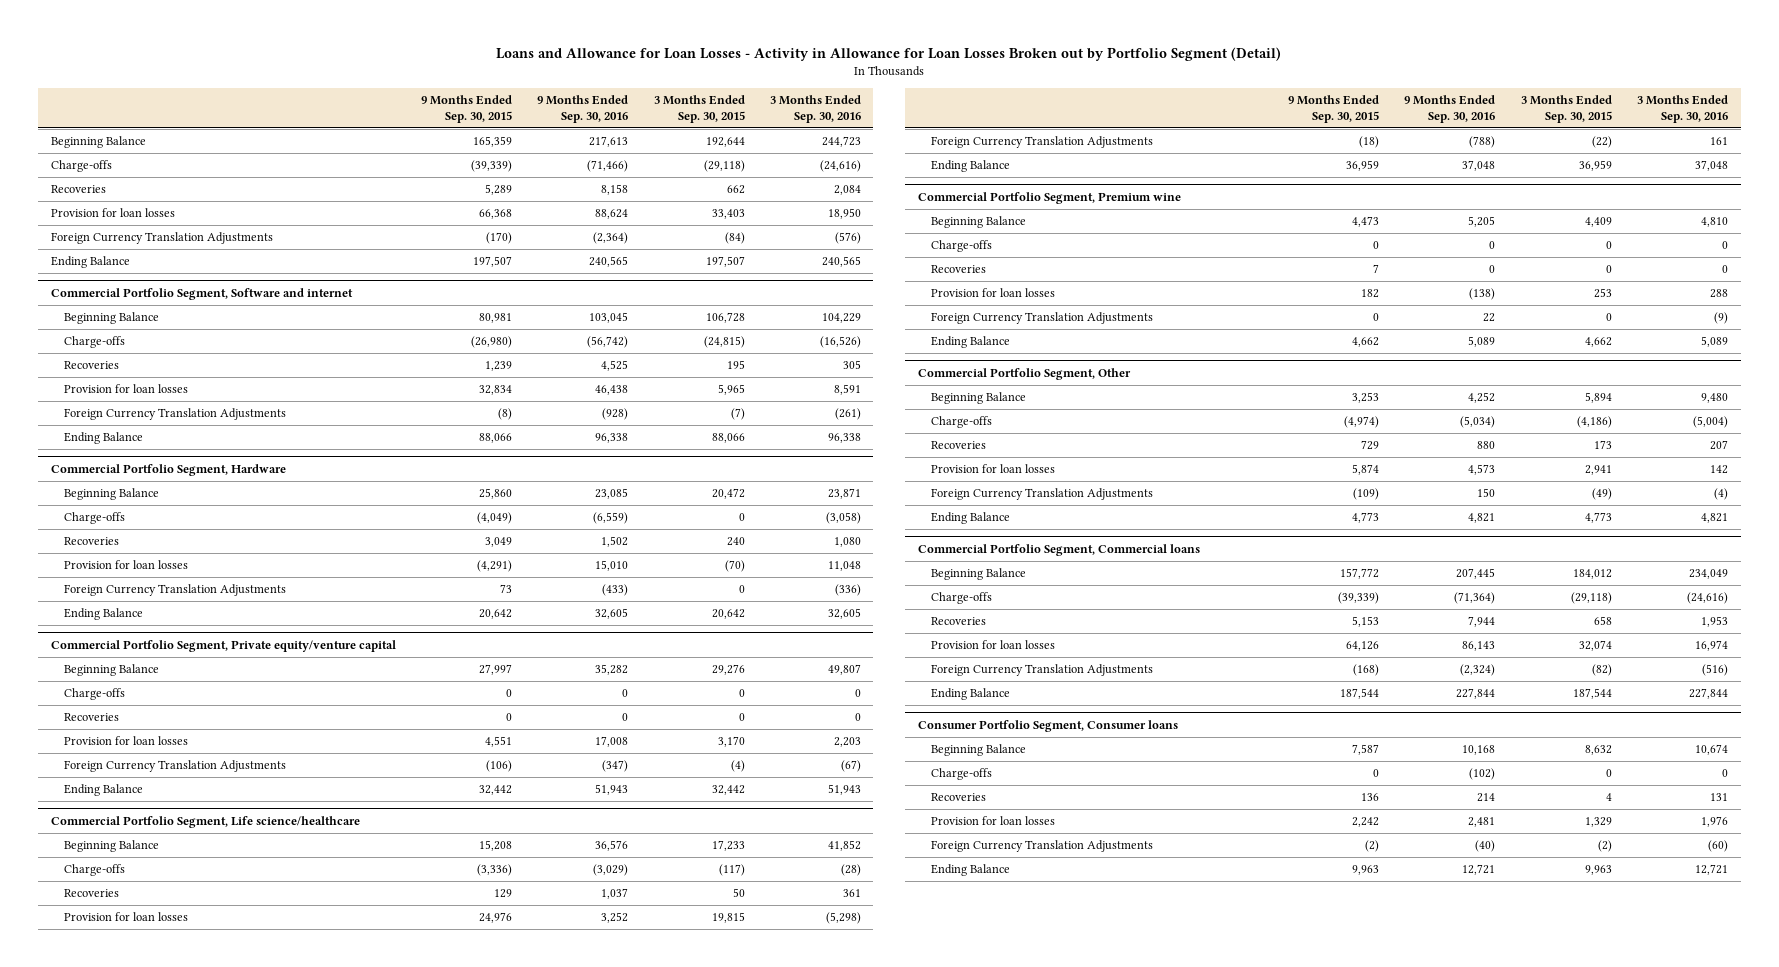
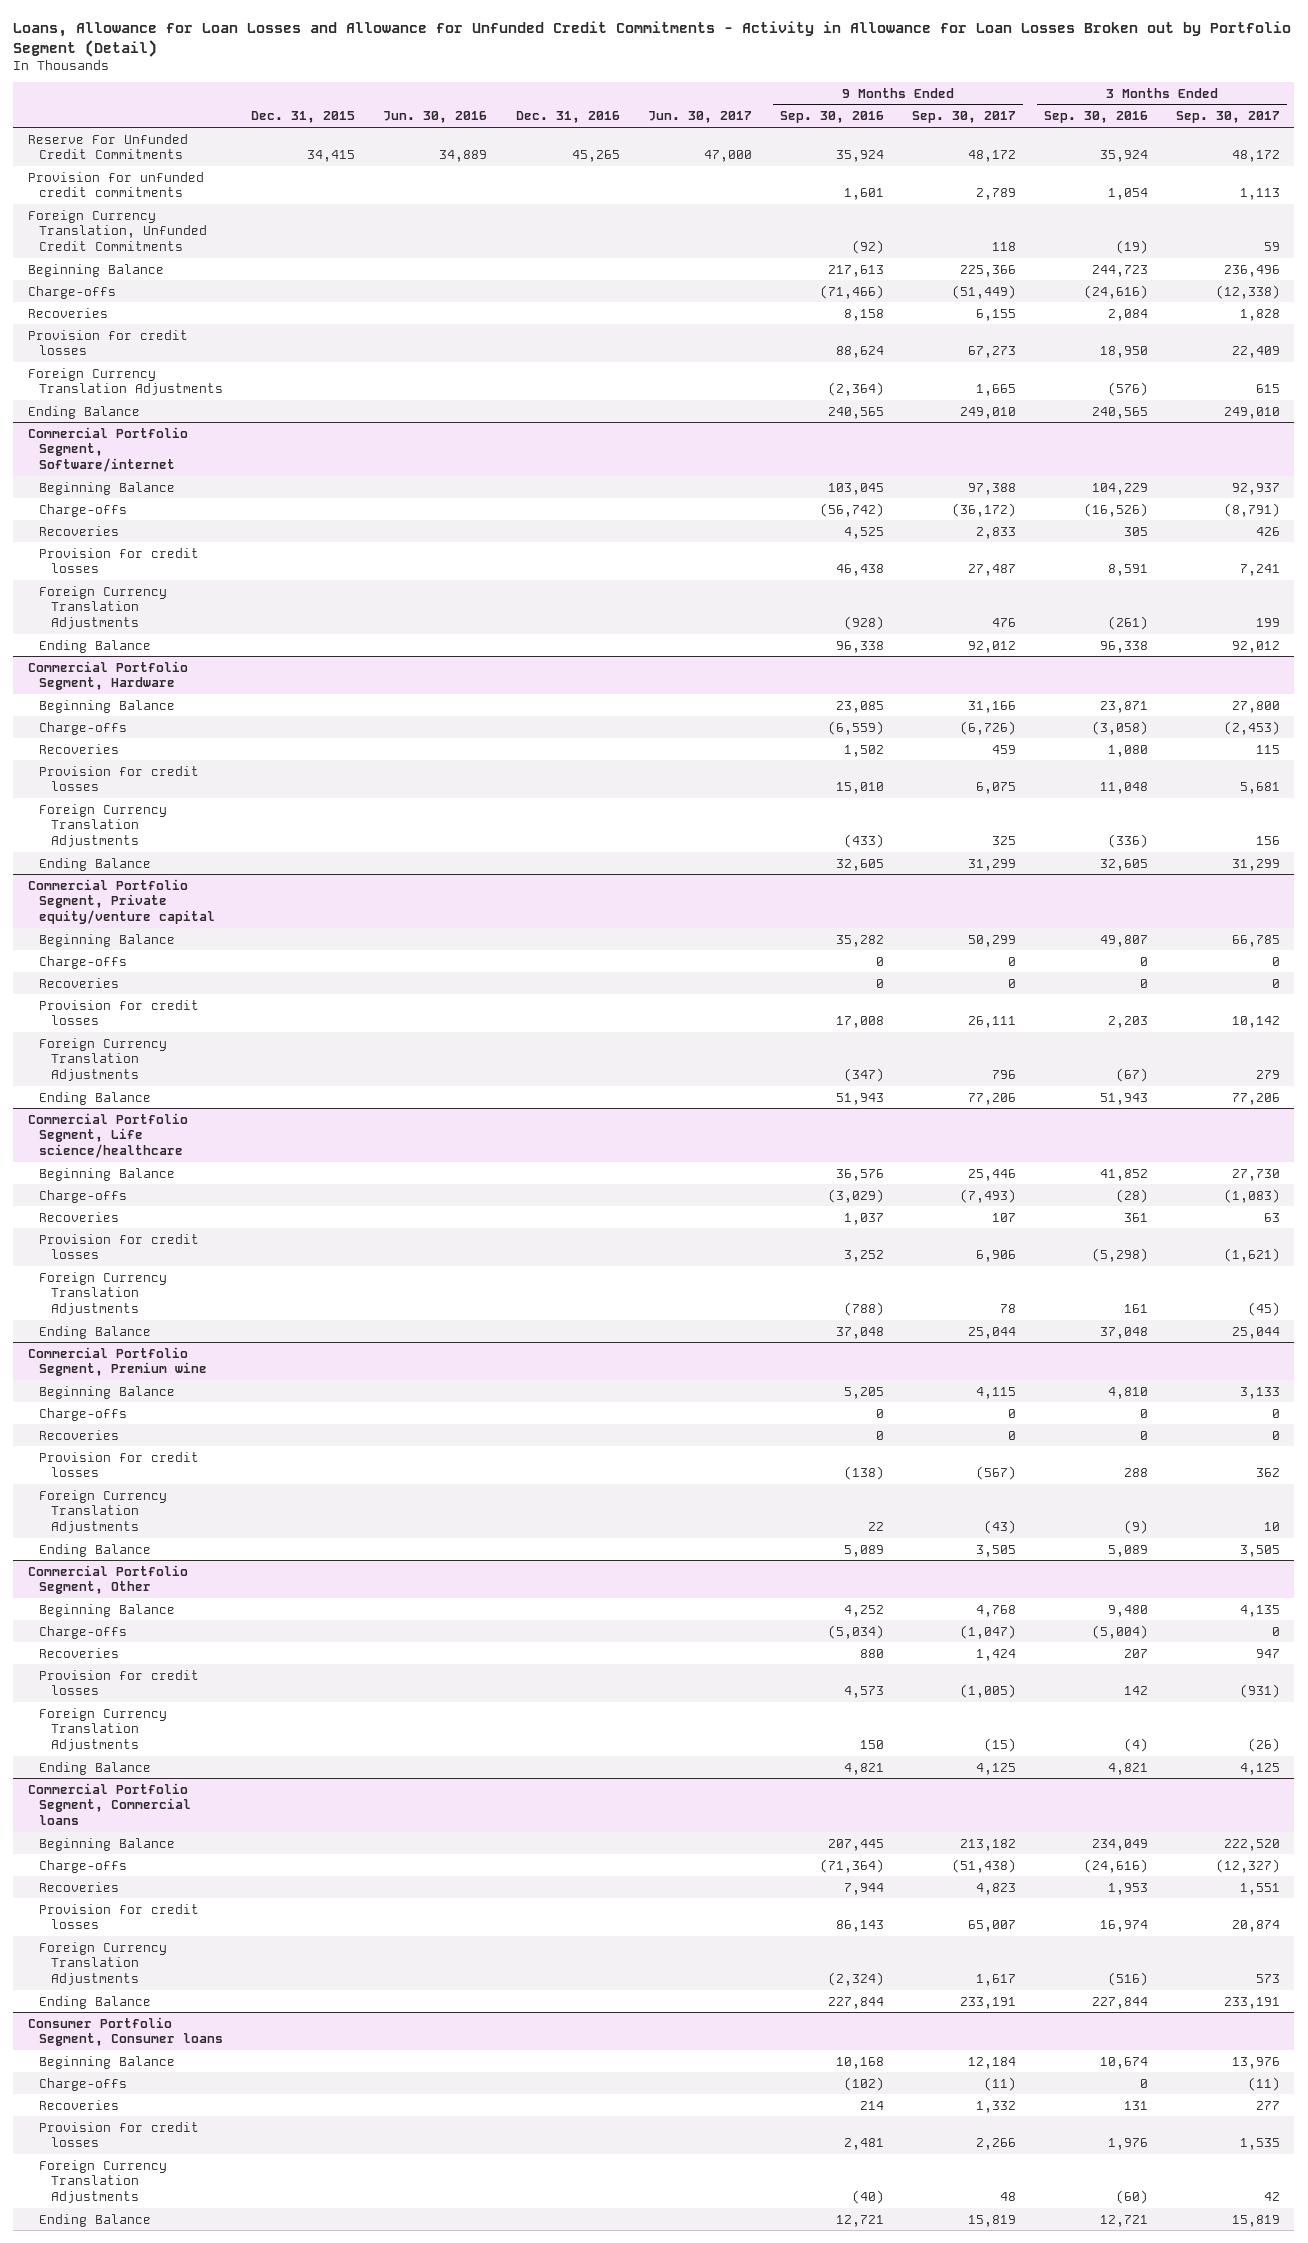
[496,46,1282,61] Loans and Allowance for Loan Losses - Activity in Allowance for Loan Losses Broken out by Portfolio Segment (Detail) -> [13,21,1292,57] Loans, Allowance for Loan Losses and Allowance for Unfunded Credit Commitments - Activity in Allowance for Loan Losses Broken out by Portfolio Segment (Detail)
[421,95,513,123] 9 Months Ended Sep. 30, 2015 -> none
[653,95,745,123] 3 Months Ended Sep. 30, 2015 -> none
none -> [251,111,356,124] Dec. 31, 2015
none -> [383,111,488,124] Jun. 30, 2016
none -> [515,111,620,124] Dec. 31, 2016
none -> [647,111,752,124] Jun. 30, 2017
none -> [911,111,1016,124] Sep. 30, 2017
none -> [1176,111,1281,124] Sep. 30, 2017
none -> [27,133,188,160] Reserve For Unfunded Credit Commitments
none -> [27,171,204,198] Provision for unfunded credit commitments
none -> [27,209,208,252] Foreign Currency Translation, Unfunded Credit Commitments
[50,208,175,218] Provision for loan losses -> [27,329,188,356] Provision for credit losses
[50,288,353,301] Commercial Portfolio Segment, Software and internet -> [27,426,188,473] Commercial Portfolio Segment, Software/internet
[64,384,189,394] Provision for loan losses -> [39,547,200,574] Provision for credit losses
[64,560,189,570] Provision for loan losses -> [39,765,200,792] Provision for credit losses
[64,736,189,746] Provision for loan losses -> [39,999,200,1026] Provision for credit losses
[64,912,189,922] Provision for loan losses -> [39,1233,200,1260] Provision for credit losses
[931,288,1056,298] Provision for loan losses -> [39,1451,200,1478] Provision for credit losses
[931,464,1056,474] Provision for loan losses -> [39,1669,200,1696] Provision for credit losses
[931,640,1056,650] Provision for loan losses -> [39,1903,200,1930] Provision for credit losses
[931,816,1056,826] Provision for loan losses -> [39,2121,200,2148] Provision for credit losses

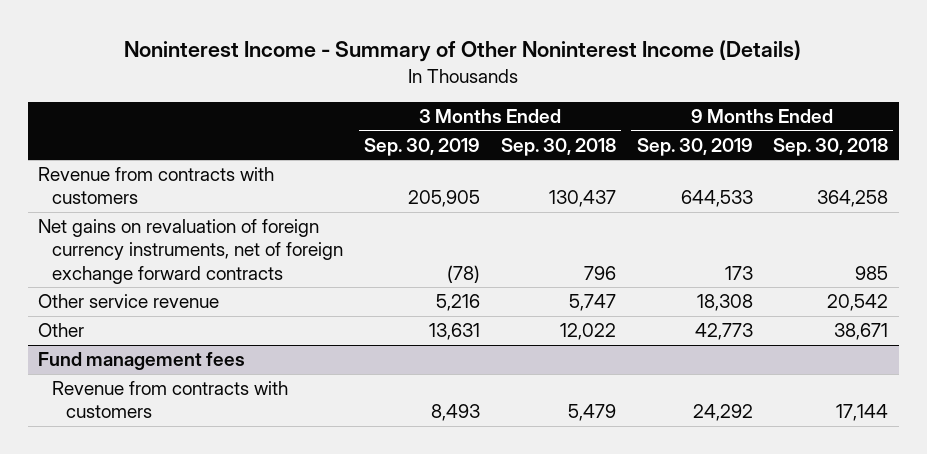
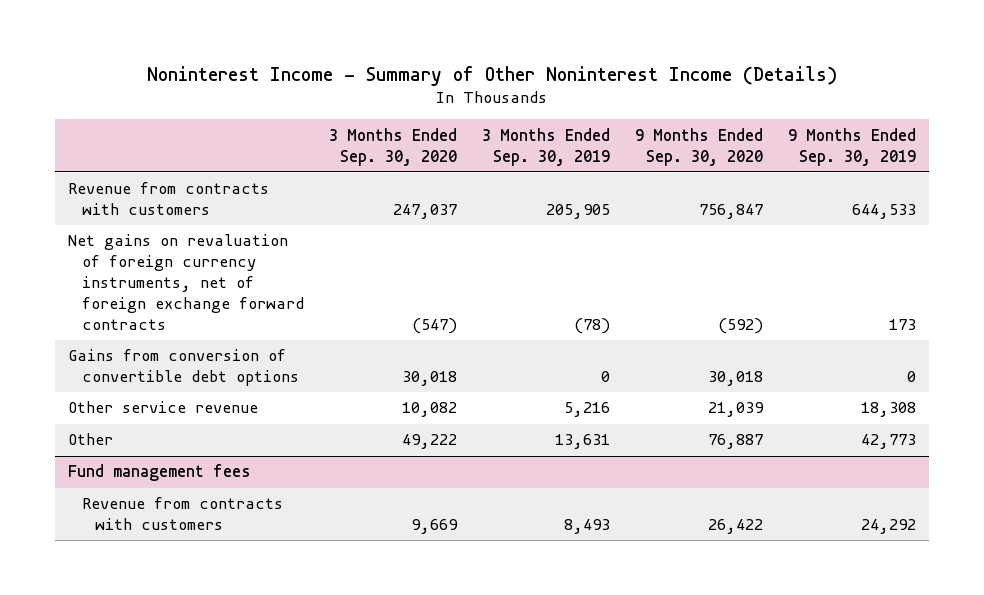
[500,137,616,156] Sep. 30, 2018 -> none
[773,137,889,156] Sep. 30, 2018 -> none
none -> [328,127,457,166] 3 Months Ended Sep. 30, 2020
none -> [634,127,763,166] 9 Months Ended Sep. 30, 2020
none -> [68,349,299,387] Gains from conversion of convertible debt options

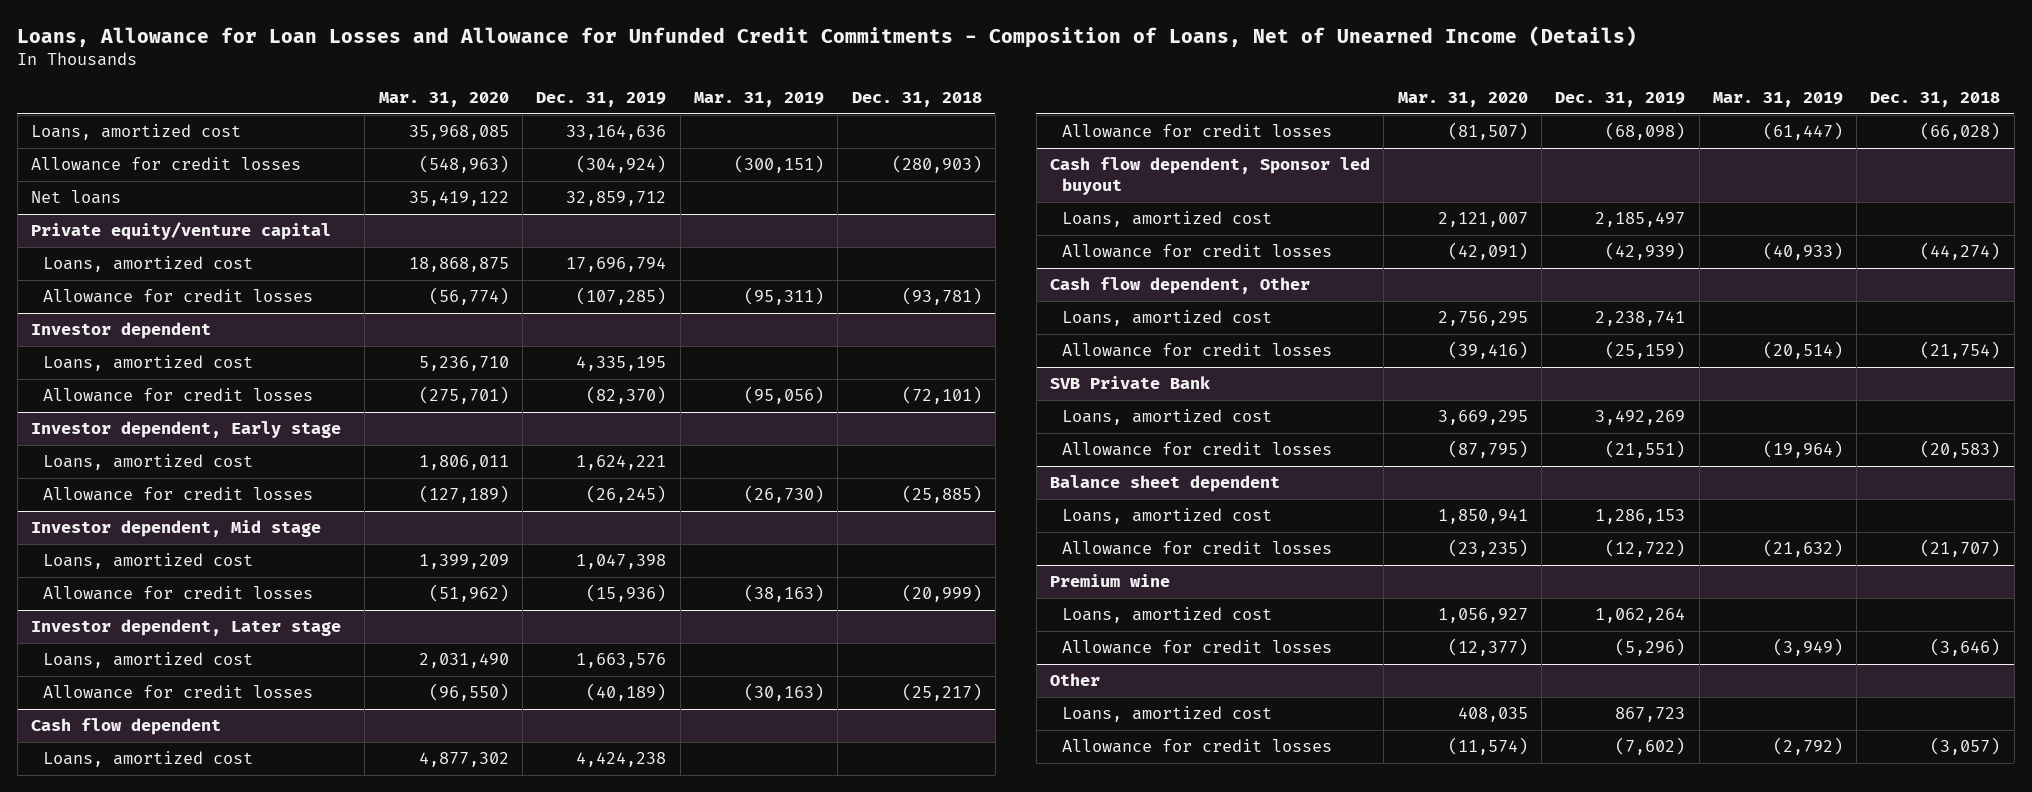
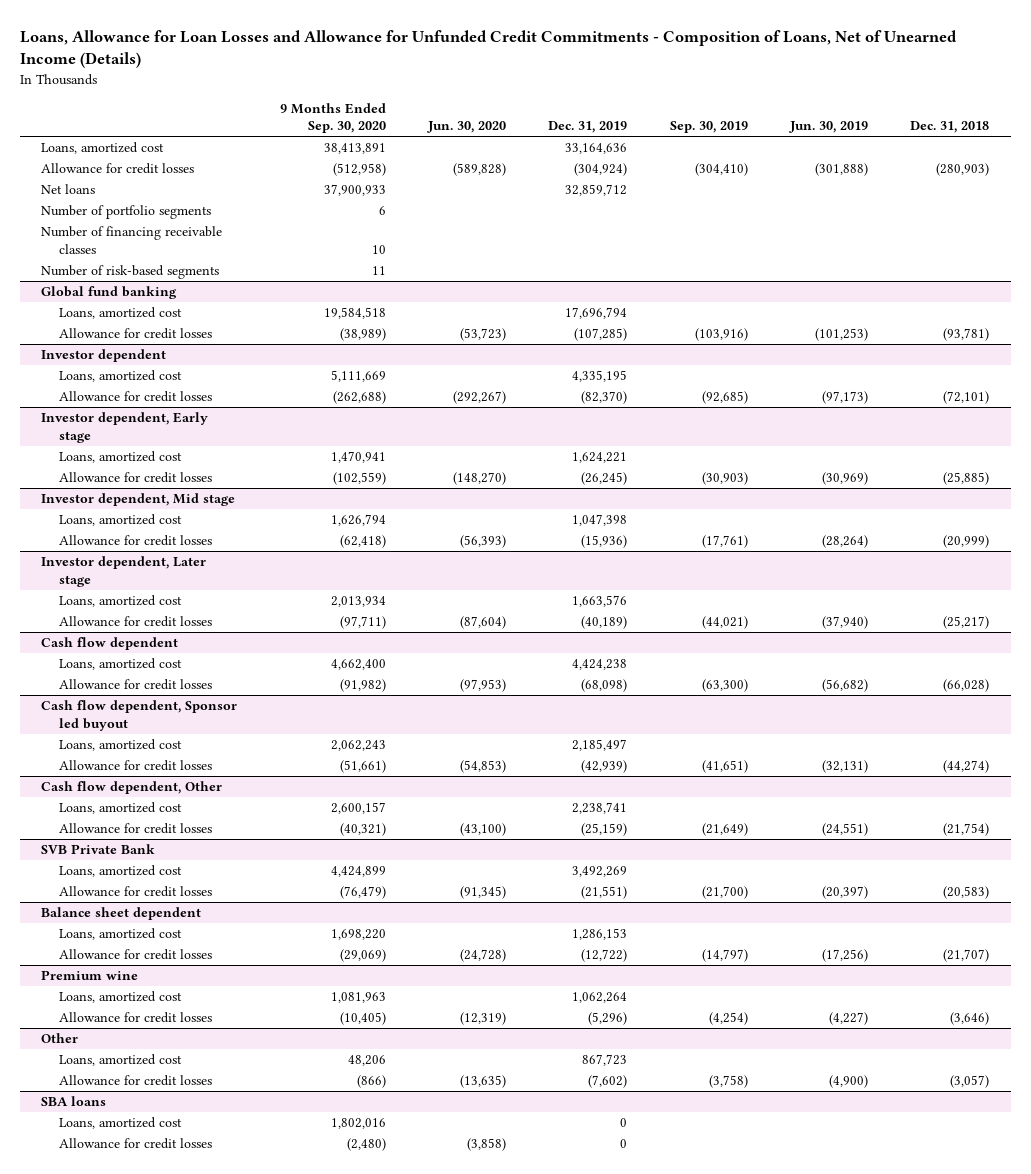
[378,92,509,108] Mar. 31, 2020 -> none
[693,92,824,108] Mar. 31, 2019 -> none
none -> [279,102,386,134] 9 Months Ended Sep. 30, 2020
none -> [427,121,507,134] Jun. 30, 2020
none -> [669,121,748,134] Sep. 30, 2019
none -> [789,121,869,134] Jun. 30, 2019
none -> [41,205,212,220] Number of portfolio segments
none -> [41,226,223,254] Number of financing receivable classes
none -> [41,265,220,280] Number of risk-based segments
[31,221,332,240] Private equity/venture capital -> [41,286,178,300] Global fund banking
none -> [41,1096,107,1107] SBA loans
none -> [58,1117,182,1130] Loans, amortized cost
none -> [58,1138,212,1150] Allowance for credit losses

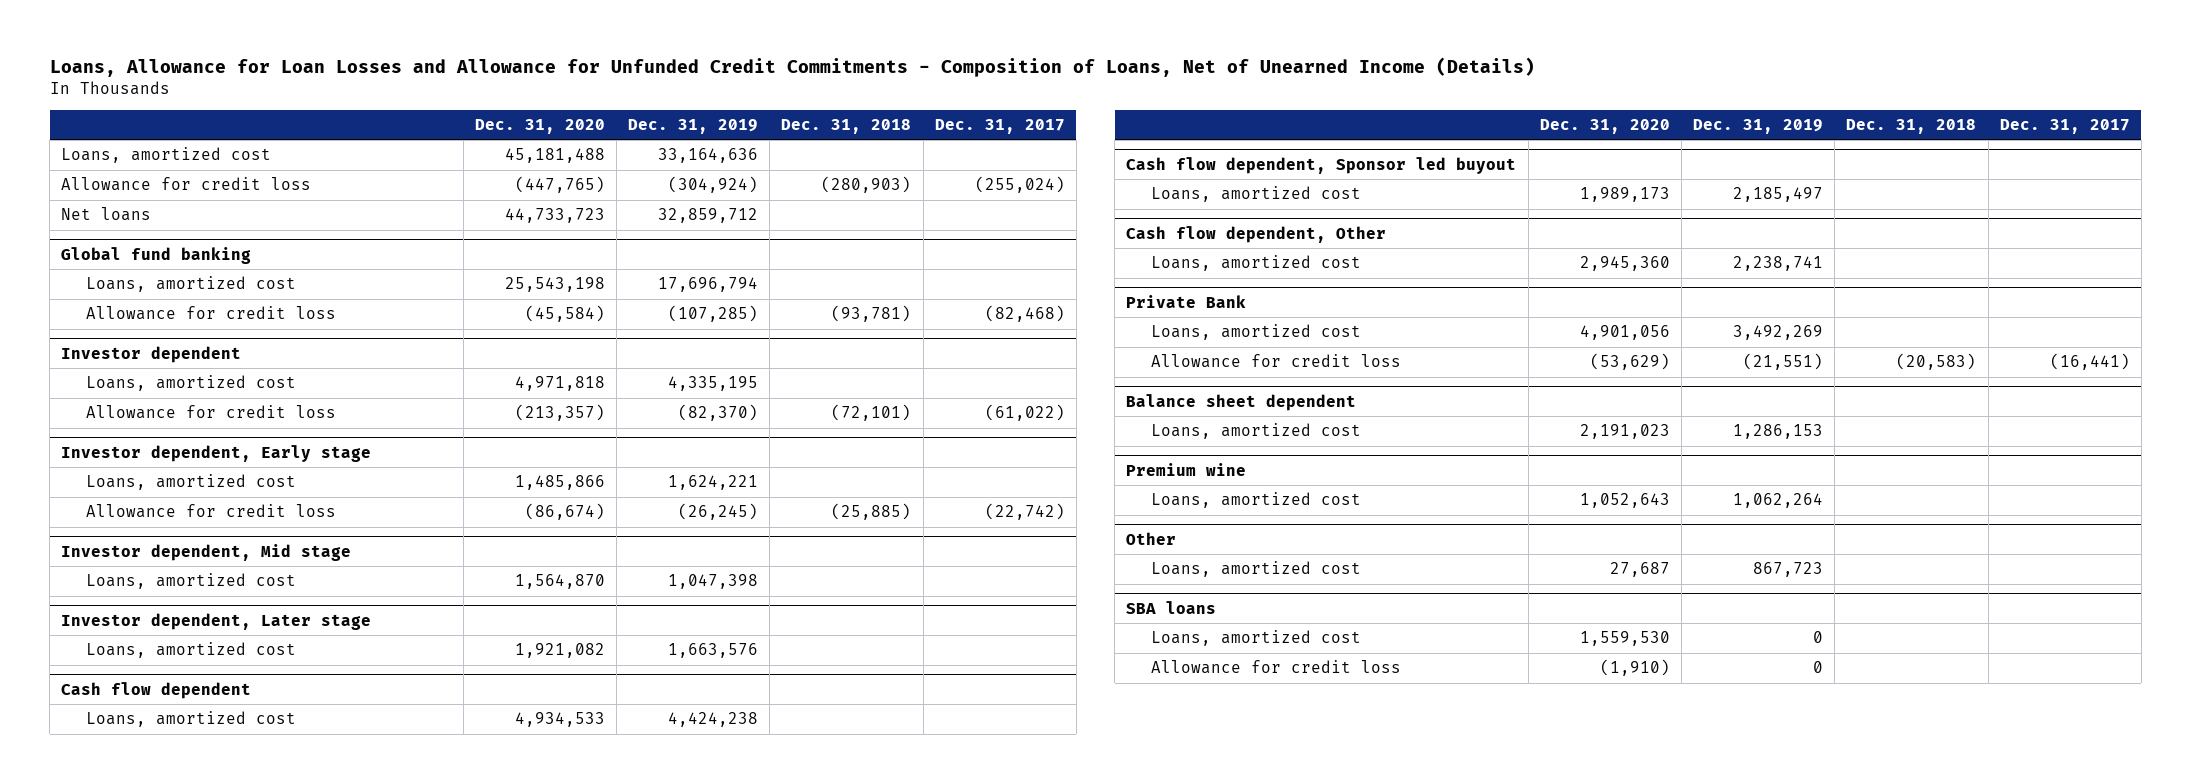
[279,102,386,134] 9 Months Ended Sep. 30, 2020 -> none
[427,121,507,134] Jun. 30, 2020 -> none
[669,121,748,134] Sep. 30, 2019 -> none
[789,121,869,134] Jun. 30, 2019 -> none
none -> [474,118,605,134] Dec. 31, 2020
none -> [934,118,1065,134] Dec. 31, 2017
[41,163,195,175] Allowance for credit losses -> [61,177,312,192] Allowance for credit loss
[41,205,212,220] Number of portfolio segments -> none
[41,226,223,254] Number of financing receivable classes -> none
[41,265,220,280] Number of risk-based segments -> none
[58,328,212,340] Allowance for credit losses -> [85,306,336,321] Allowance for credit loss
[58,391,212,403] Allowance for credit losses -> [85,405,336,420] Allowance for credit loss
[58,472,212,484] Allowance for credit losses -> [85,504,336,519] Allowance for credit loss
[58,535,212,547] Allowance for credit losses -> none
[58,616,212,628] Allowance for credit losses -> none
[58,679,212,691] Allowance for credit losses -> none
[58,760,212,772] Allowance for credit losses -> none
[58,823,212,835] Allowance for credit losses -> none
[41,844,156,855] SVB Private Bank -> [1126,294,1247,308] Private Bank
[58,886,212,898] Allowance for credit losses -> [1150,354,1401,369] Allowance for credit loss
[58,949,212,961] Allowance for credit losses -> none
[58,1012,212,1024] Allowance for credit losses -> none
[58,1075,212,1087] Allowance for credit losses -> none
[58,1138,212,1150] Allowance for credit losses -> [1150,660,1401,675] Allowance for credit loss

